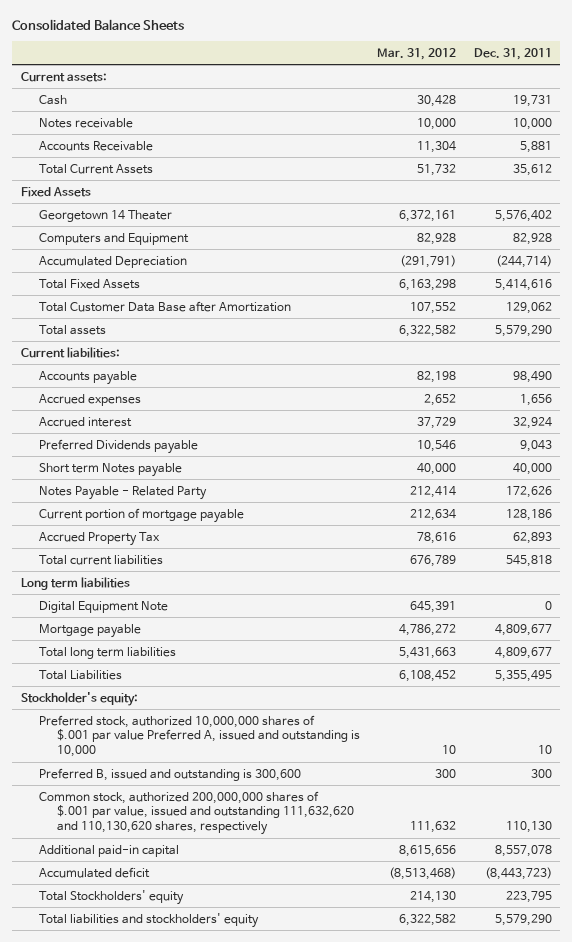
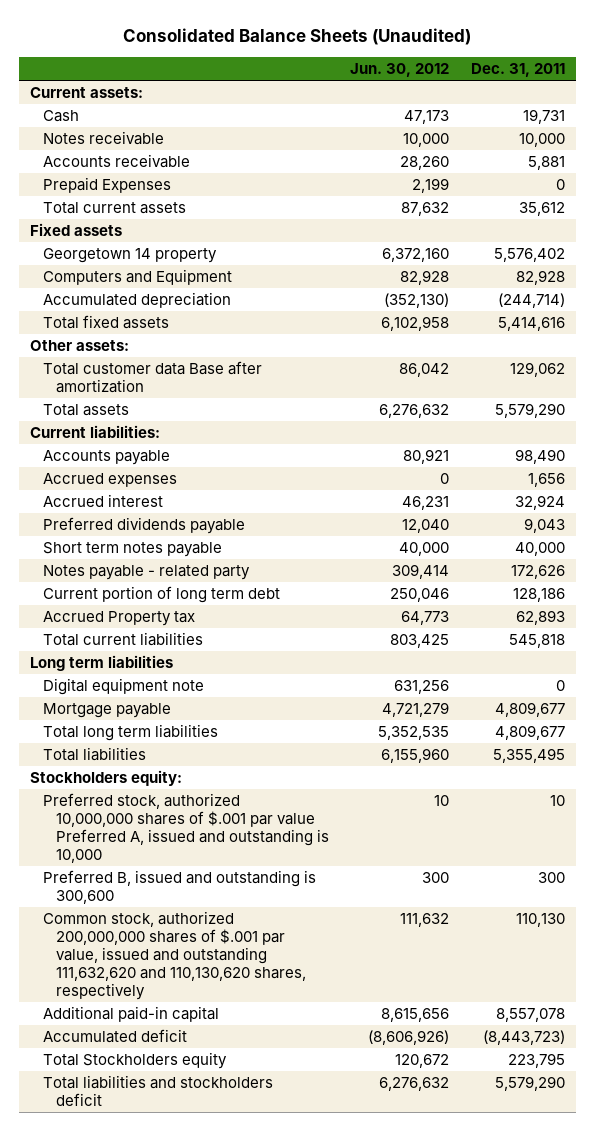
[12,18,185,30] Consolidated Balance Sheets -> [123,28,472,46] Consolidated Balance Sheets (Unaudited)
[377,47,457,60] Mar. 31, 2012 -> none
none -> [350,63,450,78] Jun. 30, 2012
[38,140,153,151] Accounts Receivable -> [42,153,190,168] Accounts receivable
none -> [42,176,171,193] Prepaid Expenses
[38,163,153,174] Total Current Assets -> [42,201,186,214] Total current assets
[20,186,91,197] Fixed Assets -> [29,222,122,236] Fixed assets
[38,209,172,222] Georgetown 14 Theater -> [42,247,217,263] Georgetown 14 property
[38,255,187,268] Accumulated Depreciation -> [42,291,231,308] Accumulated depreciation
[38,278,140,289] Total Fixed Assets -> [42,314,169,329] Total fixed assets
none -> [29,339,129,351] Other assets:
[38,300,291,312] Total Customer Data Base after Amortization -> [42,360,262,393] Total customer data Base after amortization
[38,438,198,454] Preferred Dividends payable -> [42,516,245,534] Preferred dividends payable
[38,462,182,477] Short term Notes payable -> [42,541,222,557] Short term notes payable
[38,485,207,500] Notes Payable - Related Party -> [42,564,250,580] Notes payable - related party
[38,507,244,523] Current portion of mortgage payable -> [42,585,280,603] Current portion of long term debt
[38,531,160,546] Accrued Property Tax -> [42,610,195,626] Accrued Property tax
[38,600,168,613] Digital Equipment Note -> [42,677,204,695] Digital equipment note
[38,669,122,680] Total Liabilities -> [42,746,146,761] Total liabilities
[20,691,138,706] Stockholder's equity: -> [29,769,182,786] Stockholders equity:
[38,889,184,905] Total Stockholders' equity -> [42,1051,227,1069] Total Stockholders equity
[38,912,259,928] Total liabilities and stockholders' equity -> [42,1074,273,1106] Total liabilities and stockholders deficit

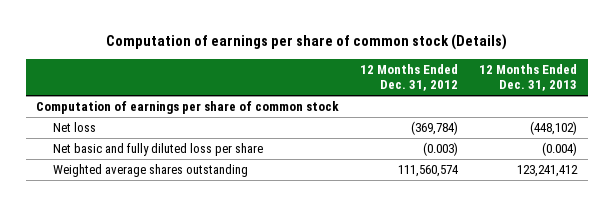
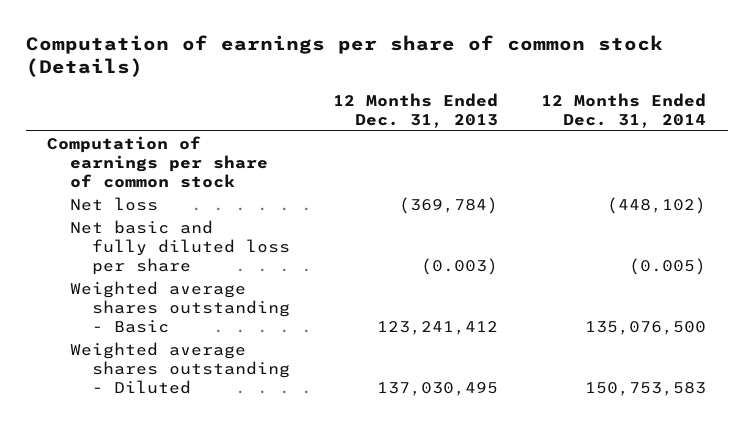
[360,63,459,92] 12 Months Ended Dec. 31, 2012 -> none
none -> [541,92,707,128] 12 Months Ended Dec. 31, 2014
[530,121,578,136] (448,102) -> [399,196,499,214] (369,784)
[542,142,578,157] (0.004) -> [421,257,499,275] (0.003)
[53,164,249,178] Weighted average shares outstanding -> [69,280,291,333] Weighted average shares outstanding - Basic
none -> [69,341,291,394] Weighted average shares outstanding - Diluted

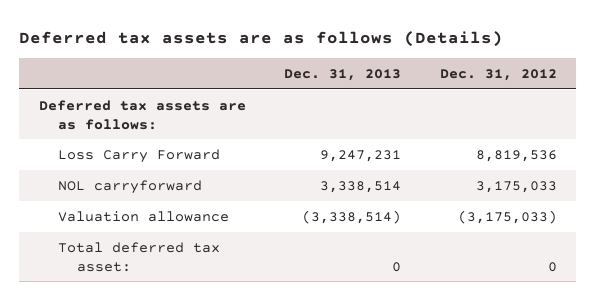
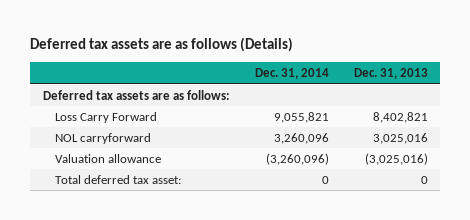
[439,68,557,81] Dec. 31, 2012 -> none
none -> [254,67,329,79] Dec. 31, 2014
[320,149,402,162] 9,247,231 -> [372,111,428,123] 8,402,821
[320,180,402,193] 3,338,514 -> [372,132,428,144] 3,025,016
[302,209,402,224] (3,338,514) -> [364,152,428,165] (3,025,016)

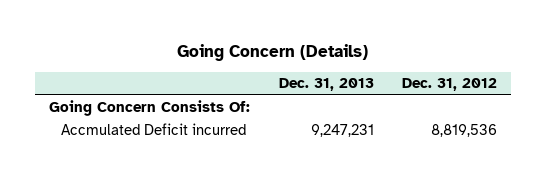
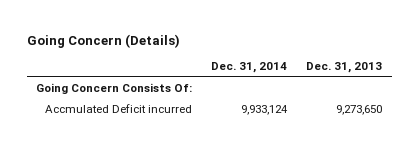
[401,78,497,92] Dec. 31, 2012 -> none
none -> [211,62,288,74] Dec. 31, 2014
[310,124,374,138] 9,247,231 -> [336,105,383,116] 9,273,650

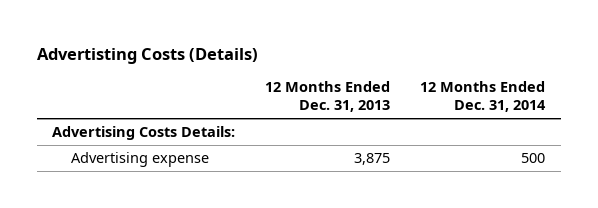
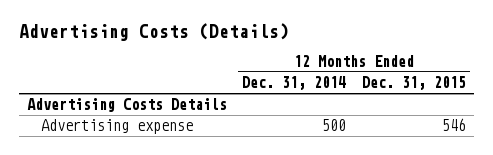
[37,47,259,64] Advertisting Costs (Details) -> [18,23,289,42] Advertising Costs (Details)
[265,81,391,113] 12 Months Ended Dec. 31, 2013 -> none
none -> [362,76,467,91] Dec. 31, 2015
[52,126,236,141] Advertising Costs Details: -> [26,98,227,113] Advertising Costs Details

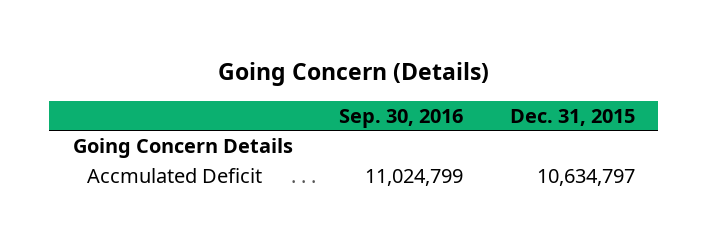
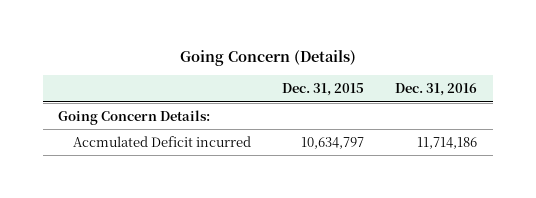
[339,108,464,128] Sep. 30, 2016 -> none
none -> [395,82,478,96] Dec. 31, 2016
[72,138,293,159] Going Concern Details -> [58,109,211,125] Going Concern Details:
[86,168,262,184] Accmulated Deficit -> [72,135,251,147] Accmulated Deficit incurred

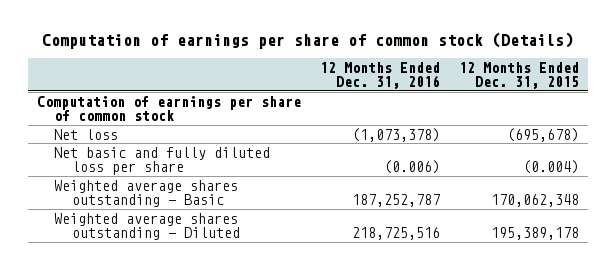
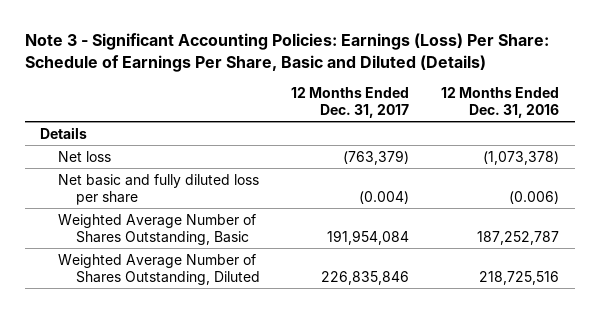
[42,32,574,50] Computation of earnings per share of common stock (Details) -> [24,33,549,72] Note 3 - Significant Accounting Policies: Earnings (Loss) Per Share: Schedule of Earnings Per Share, Basic and Diluted (Details)
[458,61,579,90] 12 Months Ended Dec. 31, 2015 -> none
none -> [291,86,410,119] 12 Months Ended Dec. 31, 2017
[37,95,302,122] Computation of earnings per share of common stock -> none
none -> [40,126,88,139] Details
[54,179,239,208] Weighted average shares outstanding - Basic -> [58,213,257,245] Weighted Average Number of Shares Outstanding, Basic
[54,212,240,241] Weighted average shares outstanding - Diluted -> [58,253,260,285] Weighted Average Number of Shares Outstanding, Diluted

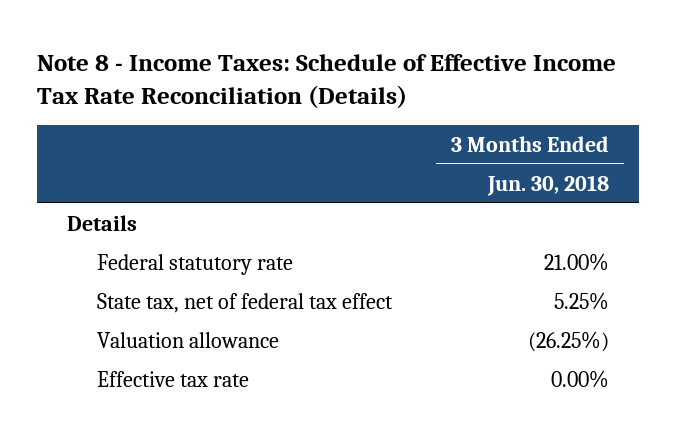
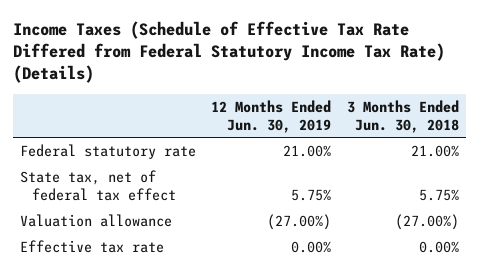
[37,53,617,109] Note 8 - Income Taxes: Schedule of Effective Income Tax Rate Reconciliation (Details) -> [12,20,445,84] Income Taxes (Schedule of Effective Tax Rate Differed from Federal Statutory Income Tax Rate) (Details)
none -> [211,99,332,133] 12 Months Ended Jun. 30, 2019
[66,214,137,231] Details -> none
[554,291,610,310] 5.25% -> [418,188,459,201] 5.75%
[528,330,610,352] (26.25%) -> [394,213,459,230] (27.00%)

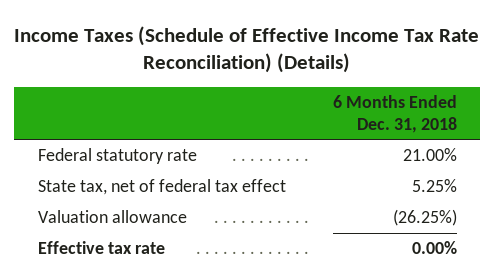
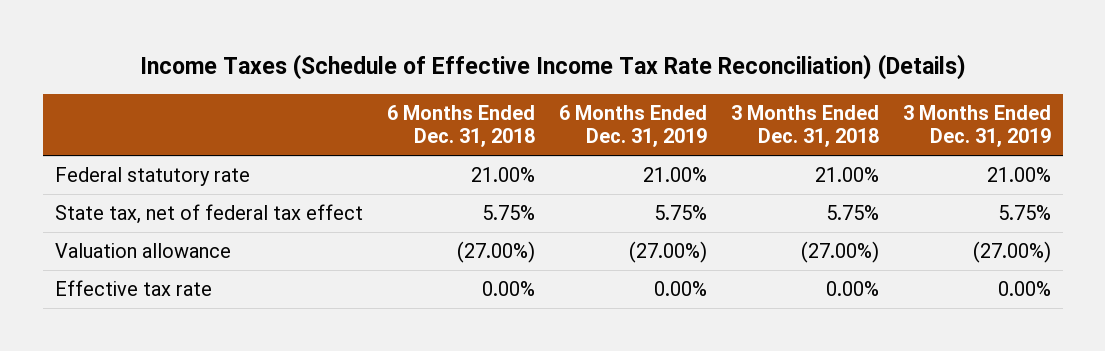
none -> [558,104,707,148] 6 Months Ended Dec. 31, 2019
none -> [730,104,879,148] 3 Months Ended Dec. 31, 2018
none -> [902,104,1051,148] 3 Months Ended Dec. 31, 2019
[411,179,457,193] 5.25% -> [481,204,535,220] 5.75%
[392,209,457,227] (26.25%) -> [456,240,535,263] (27.00%)

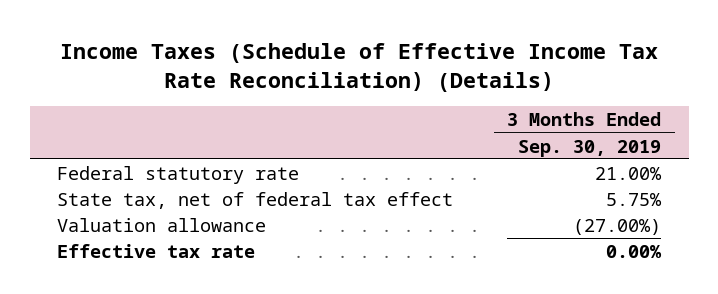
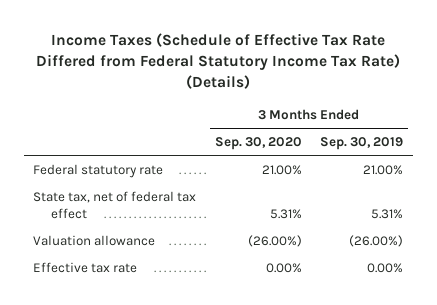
[60,42,659,92] Income Taxes (Schedule of Effective Income Tax Rate Reconciliation) (Details) -> [36,33,401,90] Income Taxes (Schedule of Effective Tax Rate Differed from Federal Statutory Income Tax Rate) (Details)
none -> [214,136,302,150] Sep. 30, 2020
[606,192,663,206] 5.75% -> [371,208,404,219] 5.31%
[573,218,662,235] (27.00%) -> [349,234,404,247] (26.00%)

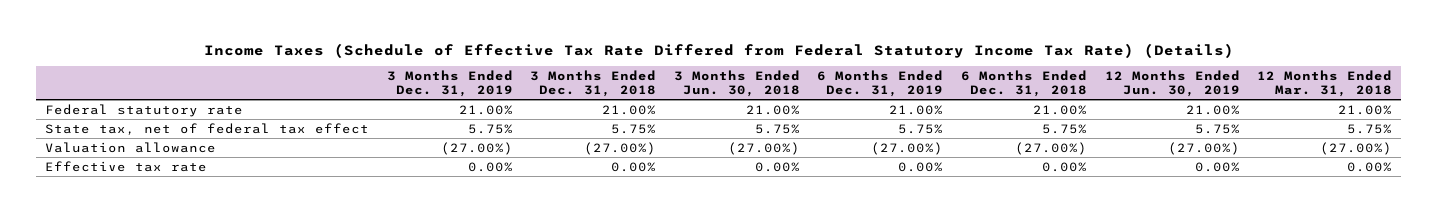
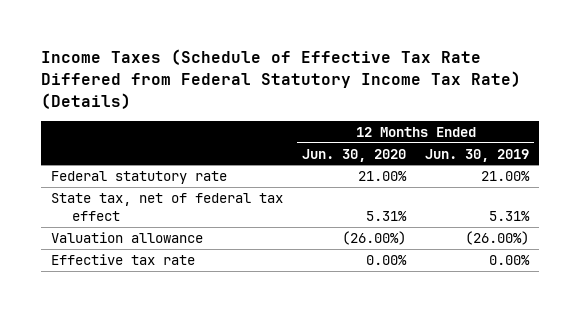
[386,69,513,98] 3 Months Ended Dec. 31, 2019 -> none
[530,69,657,98] 3 Months Ended Dec. 31, 2018 -> none
[673,69,800,98] 3 Months Ended Jun. 30, 2018 -> none
[817,69,944,98] 6 Months Ended Dec. 31, 2019 -> none
[960,69,1087,98] 6 Months Ended Dec. 31, 2018 -> none
[1257,69,1393,98] 12 Months Ended Mar. 31, 2018 -> none
none -> [302,148,407,162] Jun. 30, 2020
[1194,123,1240,134] 5.75% -> [489,210,531,221] 5.31%
[1167,141,1240,155] (27.00%) -> [465,230,530,245] (26.00%)

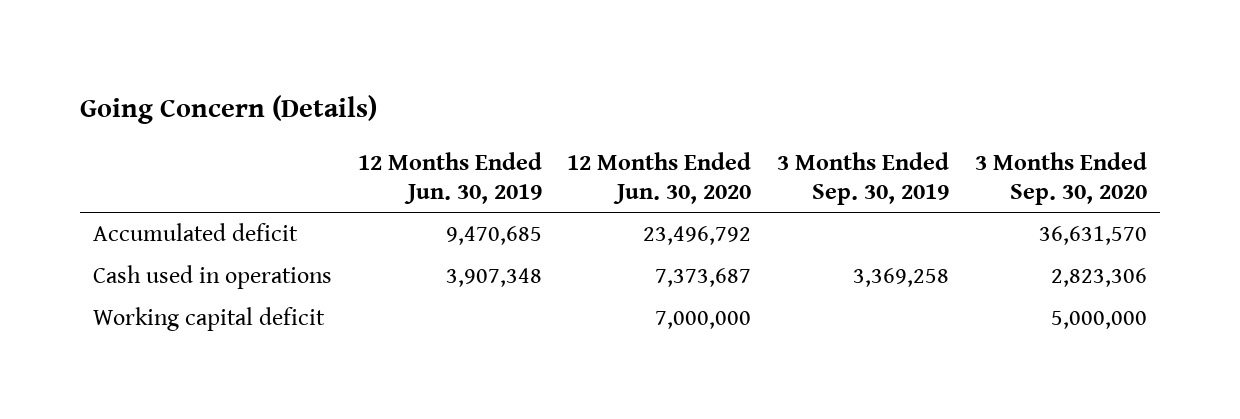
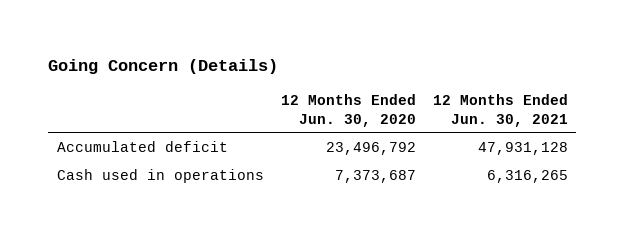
[357,151,542,204] 12 Months Ended Jun. 30, 2019 -> none
[777,151,950,205] 3 Months Ended Sep. 30, 2019 -> none
[974,151,1147,205] 3 Months Ended Sep. 30, 2020 -> none
none -> [432,93,568,127] 12 Months Ended Jun. 30, 2021
[92,307,325,332] Working capital deficit -> none

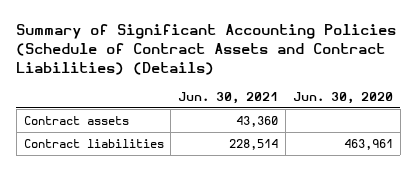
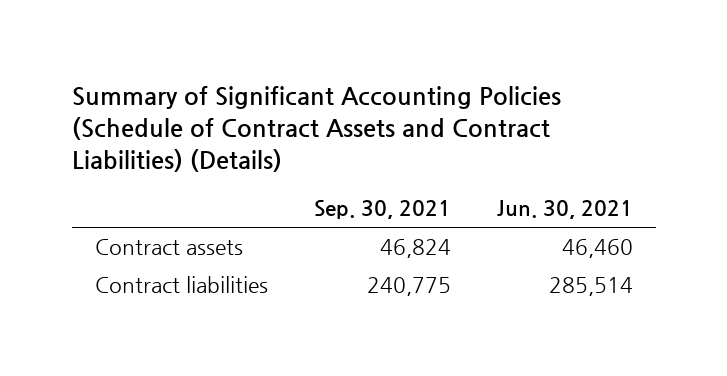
[292,91,393,104] Jun. 30, 2020 -> none
none -> [313,200,451,220] Sep. 30, 2021
[236,116,279,128] 43,360 -> [561,239,633,259] 46,460
[229,139,279,151] 228,514 -> [548,277,633,297] 285,514

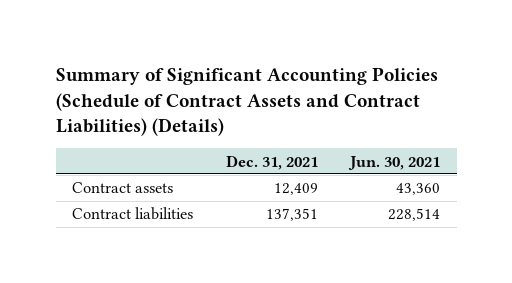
[313,200,451,220] Sep. 30, 2021 -> none
none -> [225,154,318,170] Dec. 31, 2021
[561,239,633,259] 46,460 -> [396,183,441,196] 43,360
[548,277,633,297] 285,514 -> [388,208,441,222] 228,514

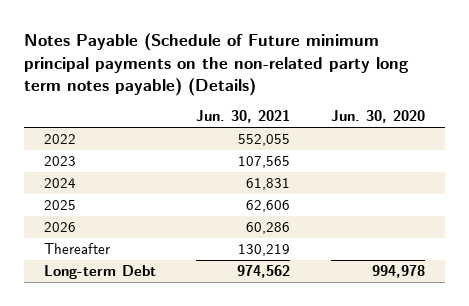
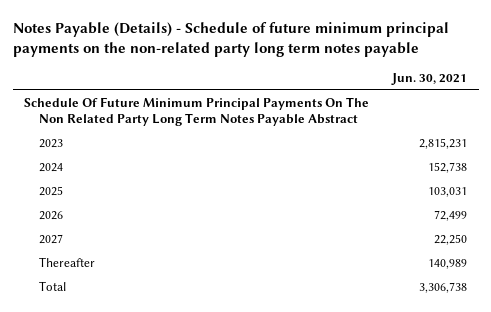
[24,33,410,97] Notes Payable (Schedule of Future minimum principal payments on the non-related party long term notes payable) (Details) -> [12,21,449,57] Notes Payable (Details) - Schedule of future minimum principal payments on the non-related party long term notes payable
[330,110,425,124] Jun. 30, 2020 -> none
[44,133,77,144] 2022 -> none
[44,264,157,279] Long-term Debt -> none
none -> [24,97,370,126] Schedule Of Future Minimum Principal Payments On The Non Related Party Long Term Notes Payable Abstract
[238,155,291,168] 107,565 -> [419,138,468,150] 2,815,231
[246,177,291,190] 61,831 -> [428,162,468,174] 152,738
[246,199,291,212] 62,606 -> [428,187,468,198] 103,031
[246,221,291,234] 60,286 -> [434,210,468,222] 72,499
none -> [38,234,63,245] 2027
[238,243,291,256] 130,219 -> [428,259,468,270] 140,989
none -> [38,281,66,292] Total

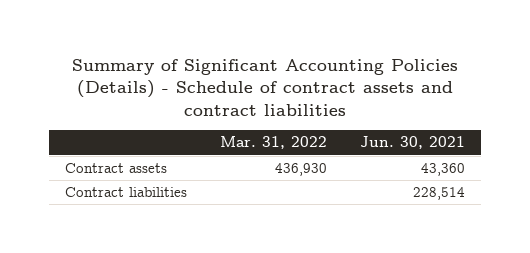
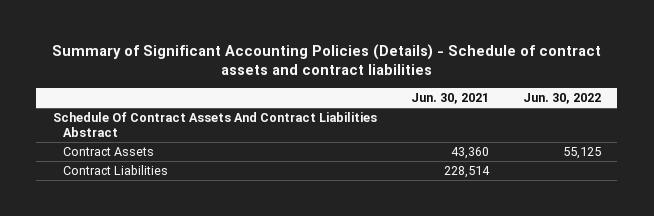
[219,136,327,150] Mar. 31, 2022 -> none
none -> [522,93,601,105] Jun. 30, 2022
none -> [53,112,378,138] Schedule Of Contract Assets And Contract Liabilities Abstract
[65,163,168,174] Contract assets -> [62,147,154,157] Contract Assets
[65,187,188,198] Contract liabilities -> [62,165,168,176] Contract Liabilities

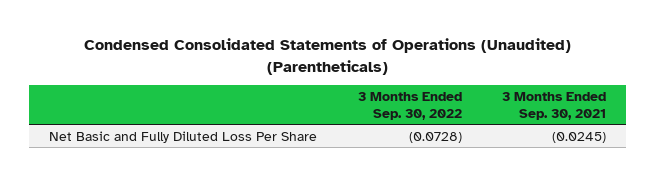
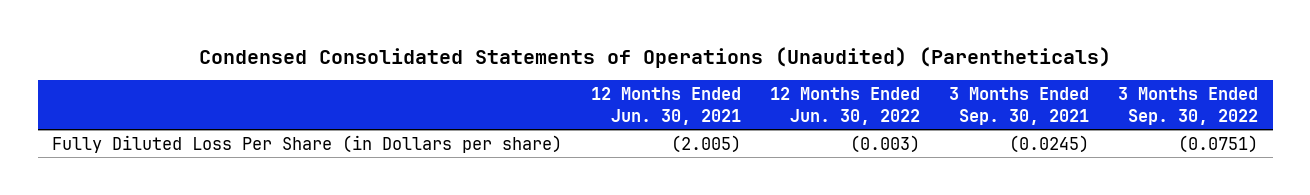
none -> [591,87,742,125] 12 Months Ended Jun. 30, 2021
none -> [770,87,921,125] 12 Months Ended Jun. 30, 2022
[49,130,318,143] Net Basic and Fully Diluted Loss Per Share -> [52,134,563,153] Fully Diluted Loss Per Share (in Dollars per share)
[408,131,462,143] (0.0728) -> [1178,134,1259,153] (0.0751)

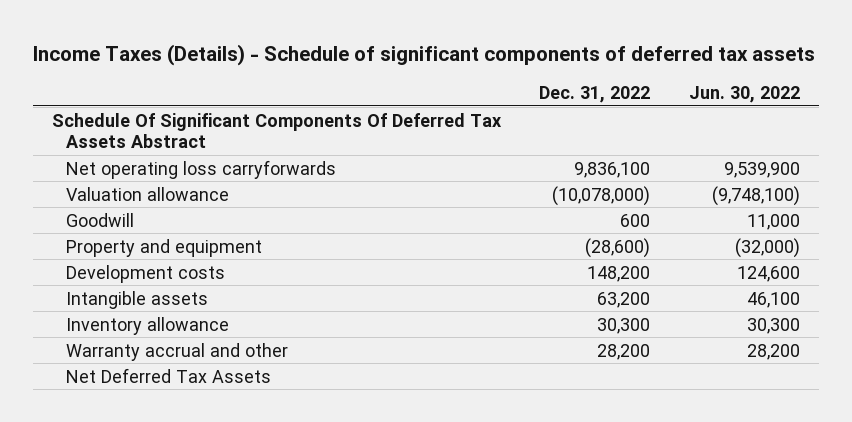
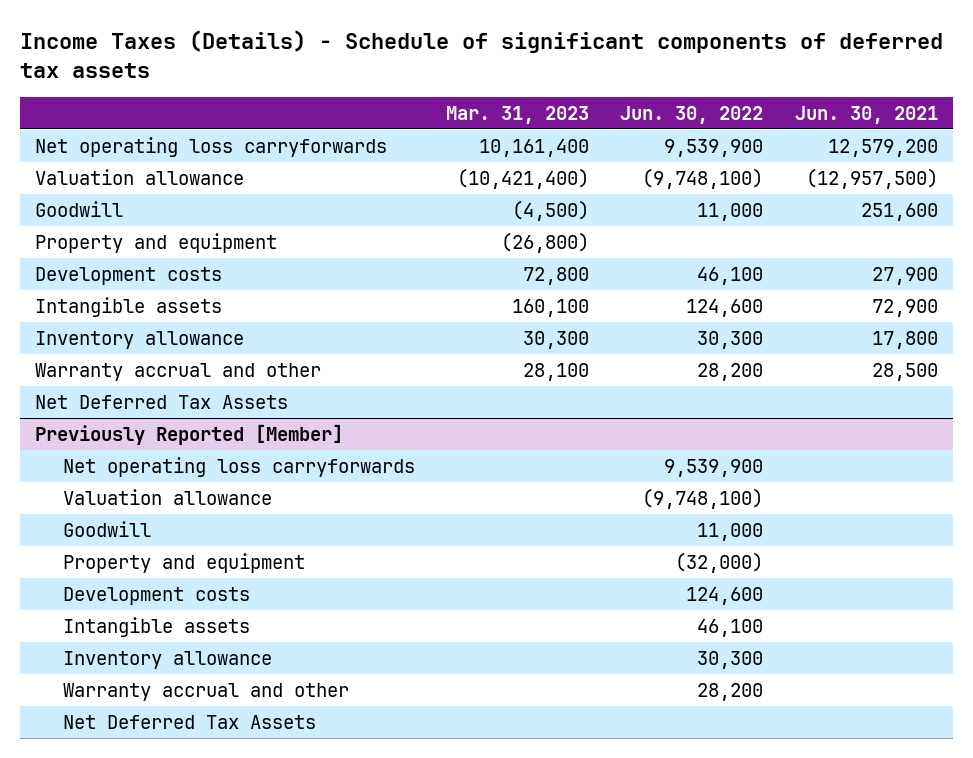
[539,85,651,103] Dec. 31, 2022 -> none
none -> [446,106,590,125] Mar. 31, 2023
none -> [794,106,938,125] Jun. 30, 2021
[52,112,503,149] Schedule Of Significant Components Of Deferred Tax Assets Abstract -> none
none -> [35,232,278,253] Property and equipment
none -> [35,266,223,285] Development costs
none -> [35,296,223,317] Intangible assets
none -> [35,330,245,349] Inventory allowance
none -> [35,362,322,381] Warranty accrual and other
none -> [35,394,289,409] Net Deferred Tax Assets
none -> [35,423,344,445] Previously Reported [Member]
none -> [62,456,415,477] Net operating loss carryforwards
none -> [62,488,272,505] Valuation allowance
none -> [62,520,151,537] Goodwill

